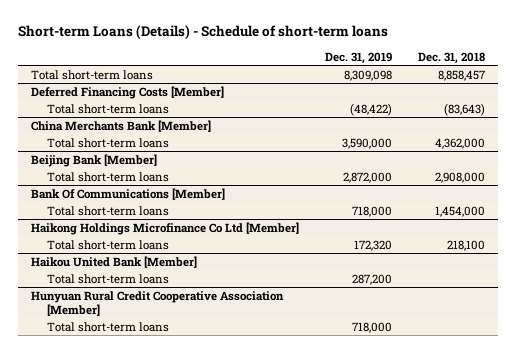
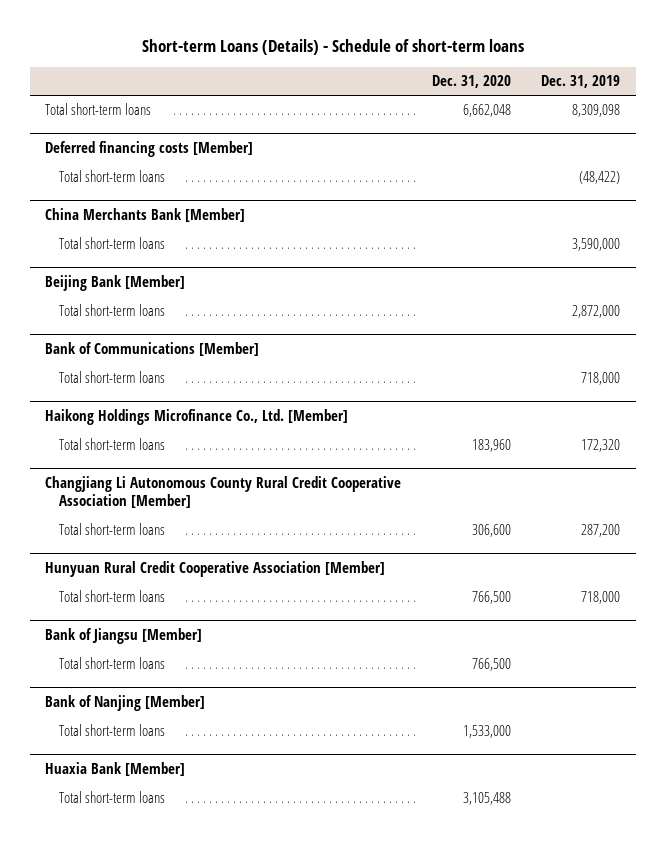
[417,51,485,64] Dec. 31, 2018 -> none
none -> [431,75,511,89] Dec. 31, 2020
[30,85,224,99] Deferred Financing Costs [Member] -> [44,141,253,158] Deferred financing costs [Member]
[30,187,225,200] Bank Of Communications [Member] -> [44,342,259,357] Bank of Communications [Member]
[30,221,299,235] Haikong Holdings Microfinance Co Ltd [Member] -> [44,409,348,426] Haikong Holdings Microfinance Co., Ltd. [Member]
[30,255,197,268] Haikou United Bank [Member] -> none
none -> [44,476,401,509] Changjiang Li Autonomous County Rural Credit Cooperative Association [Member]
none -> [44,628,202,645] Bank of Jiangsu [Member]
none -> [59,657,166,670] Total short-term loans
none -> [44,695,205,712] Bank of Nanjing [Member]
none -> [59,724,166,737] Total short-term loans
none -> [44,762,185,777] Huaxia Bank [Member]
none -> [59,791,166,804] Total short-term loans

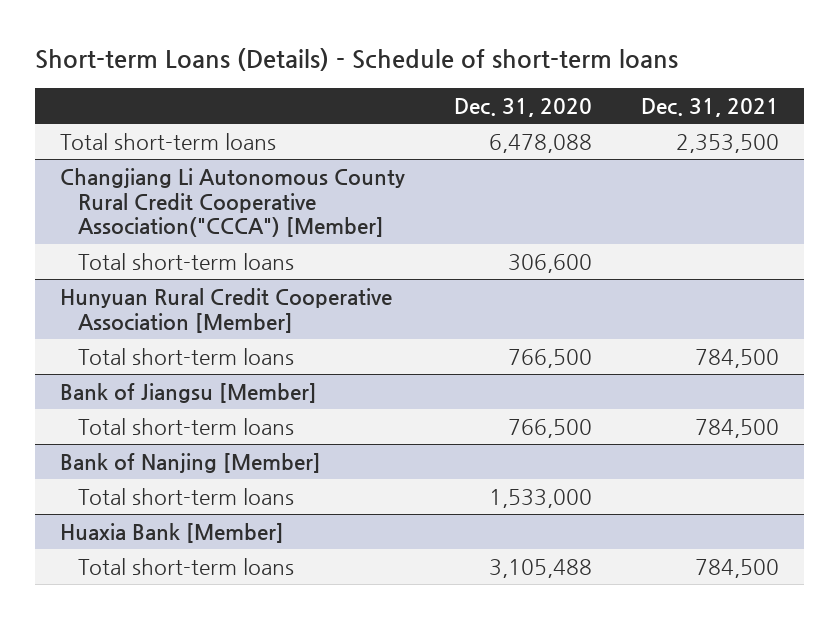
[541,75,621,89] Dec. 31, 2019 -> none
none -> [641,98,780,118] Dec. 31, 2021
[44,141,253,158] Deferred financing costs [Member] -> none
[59,170,166,183] Total short-term loans -> none
[44,208,245,223] China Merchants Bank [Member] -> none
[59,237,166,250] Total short-term loans -> none
[44,275,185,292] Beijing Bank [Member] -> none
[59,304,166,317] Total short-term loans -> none
[44,342,259,357] Bank of Communications [Member] -> none
[59,371,166,384] Total short-term loans -> none
[44,409,348,426] Haikong Holdings Microfinance Co., Ltd. [Member] -> none
[59,438,166,451] Total short-term loans -> none
[462,104,511,118] 6,662,048 -> [489,133,593,153] 6,478,088
[44,476,401,509] Changjiang Li Autonomous County Rural Credit Cooperative Association [Member] -> [59,167,405,238] Changjiang Li Autonomous County Rural Credit Cooperative Association("CCCA") [Member]

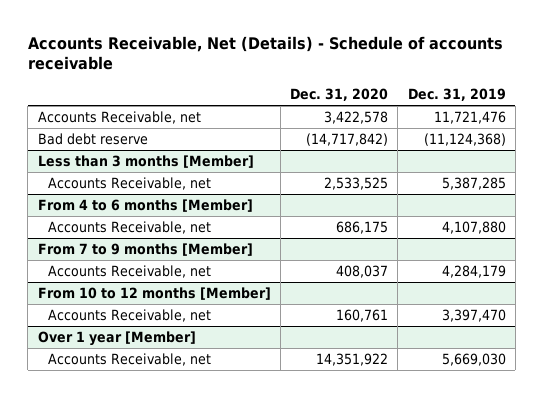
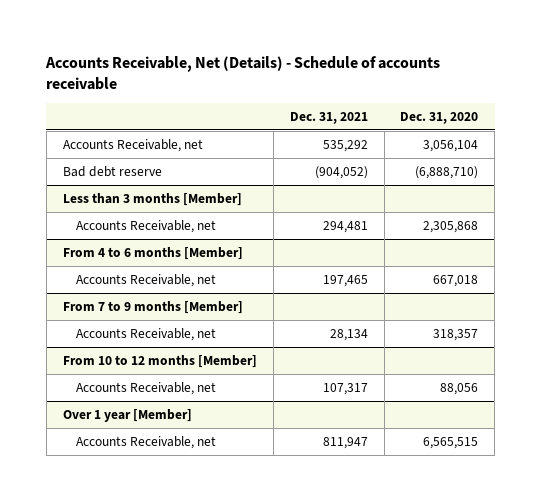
[407,87,506,101] Dec. 31, 2019 -> none
none -> [289,111,368,124] Dec. 31, 2021
[324,110,389,124] 3,422,578 -> [423,140,479,153] 3,056,104
[306,132,389,146] (14,717,842) -> [415,166,479,180] (6,888,710)
[324,176,389,190] 2,533,525 -> [423,221,479,234] 2,305,868
[336,220,389,234] 686,175 -> [433,275,479,288] 667,018
[336,264,389,278] 408,037 -> [433,329,479,342] 318,357
[336,308,389,322] 160,761 -> [440,383,479,396] 88,056
[316,352,389,366] 14,351,922 -> [423,437,479,450] 6,565,515

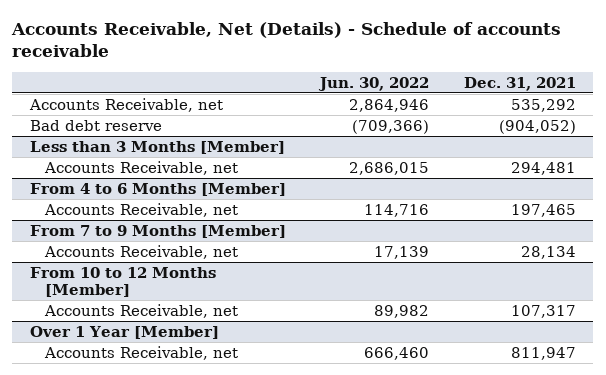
[400,111,479,124] Dec. 31, 2020 -> none
none -> [318,76,430,91] Jun. 30, 2022
[62,193,242,207] Less than 3 months [Member] -> [29,140,285,154] Less than 3 Months [Member]
[62,247,243,261] From 4 to 6 months [Member] -> [29,182,286,196] From 4 to 6 Months [Member]
[62,301,243,315] From 7 to 9 months [Member] -> [29,224,286,238] From 7 to 9 Months [Member]
[62,355,257,369] From 10 to 12 months [Member] -> [29,266,216,298] From 10 to 12 Months [Member]
[62,409,192,423] Over 1 year [Member] -> [29,325,219,339] Over 1 Year [Member]

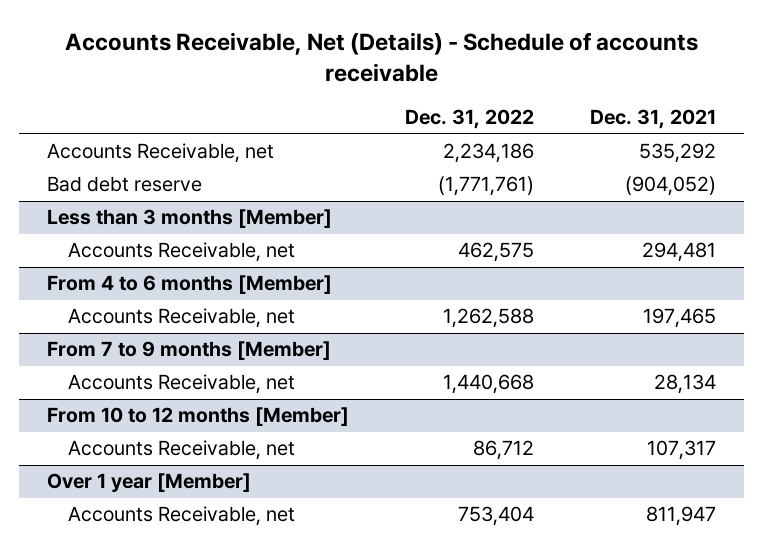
[318,76,430,91] Jun. 30, 2022 -> none
none -> [405,109,535,130] Dec. 31, 2022
[29,140,285,154] Less than 3 Months [Member] -> [47,209,333,229] Less than 3 months [Member]
[29,182,286,196] From 4 to 6 Months [Member] -> [47,275,333,295] From 4 to 6 months [Member]
[29,224,286,238] From 7 to 9 Months [Member] -> [47,341,332,361] From 7 to 9 months [Member]
[29,266,216,298] From 10 to 12 Months [Member] -> [47,407,350,427] From 10 to 12 months [Member]
[29,325,219,339] Over 1 Year [Member] -> [47,473,252,493] Over 1 year [Member]

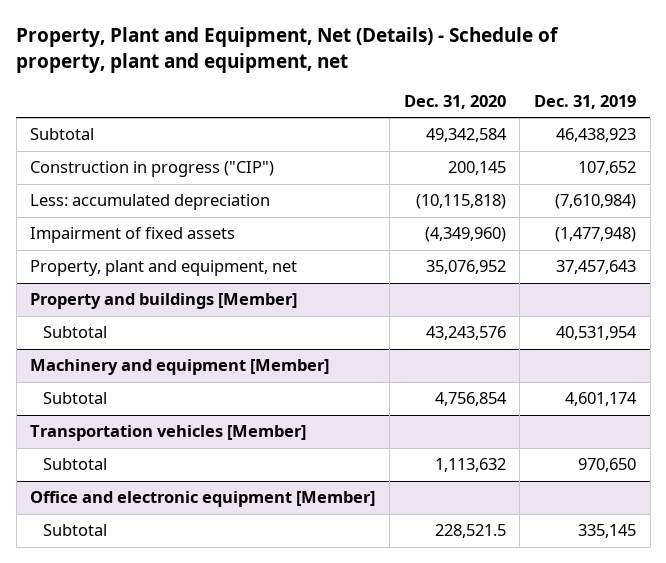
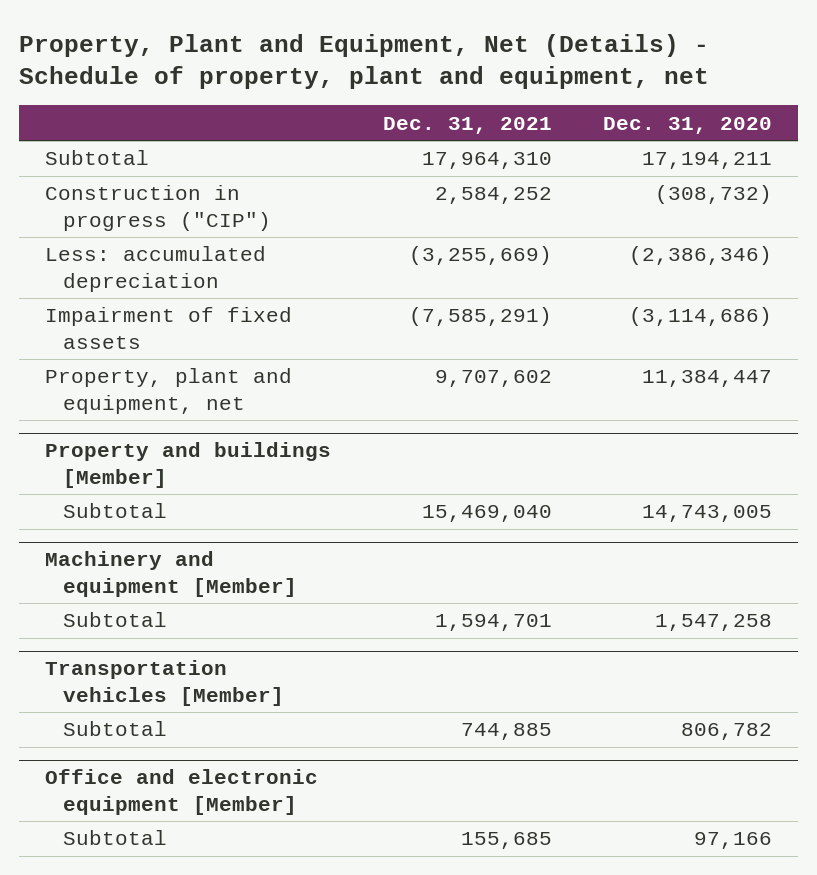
[534,94,637,109] Dec. 31, 2019 -> none
none -> [382,116,552,134] Dec. 31, 2021
[425,128,507,143] 49,342,584 -> [642,152,773,170] 17,194,211
[447,161,506,176] 200,145 -> [655,185,773,205] (308,732)
[415,194,506,210] (10,115,818) -> [629,246,773,266] (2,386,346)
[424,227,506,243] (4,349,960) -> [629,307,773,327] (3,114,686)
[425,260,506,275] 35,076,952 -> [642,370,773,388] 11,384,447
[425,326,506,341] 43,243,576 -> [642,505,773,523] 14,743,005
[434,392,507,407] 4,756,854 -> [655,614,773,632] 1,547,258
[434,458,506,473] 1,113,632 -> [681,723,773,741] 806,782
[434,524,506,539] 228,521.5 -> [694,832,773,850] 97,166

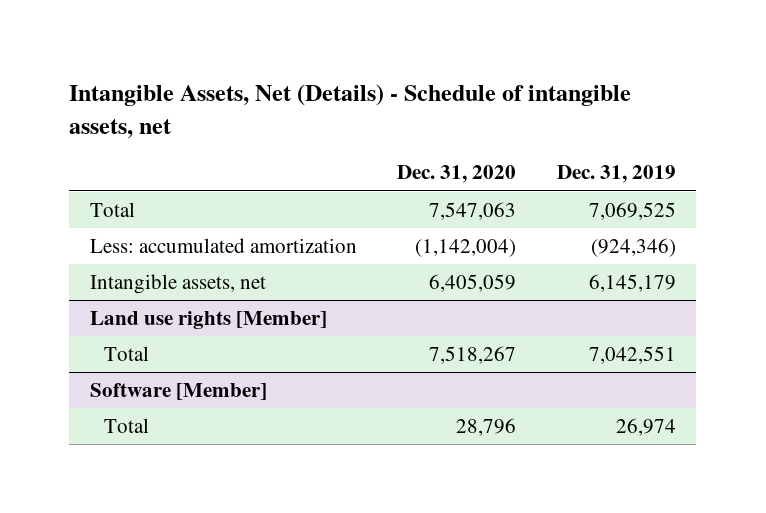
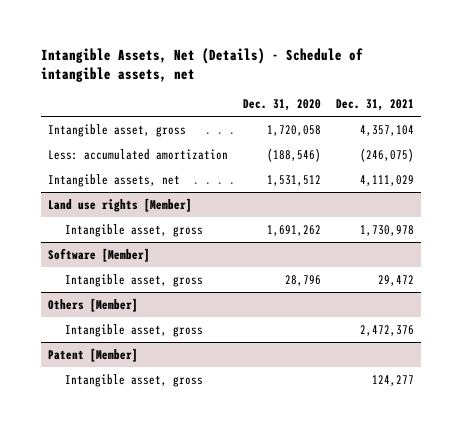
[556,165,676,184] Dec. 31, 2019 -> none
none -> [335,99,414,112] Dec. 31, 2021
[89,201,135,217] Total -> none
none -> [48,123,187,137] Intangible asset, gross
[415,238,517,257] (1,142,004) -> [266,147,321,162] (188,546)
[429,273,517,292] 6,405,059 -> [266,174,321,186] 1,531,512
[104,345,150,361] Total -> none
none -> [65,223,204,237] Intangible asset, gross
[104,417,150,433] Total -> [65,273,204,287] Intangible asset, gross
none -> [48,297,139,312] Others [Member]
none -> [65,323,204,337] Intangible asset, gross
none -> [48,347,139,362] Patent [Member]
none -> [65,373,204,387] Intangible asset, gross

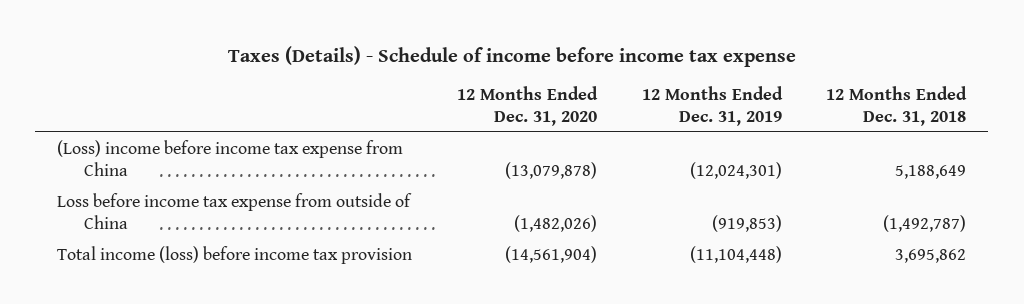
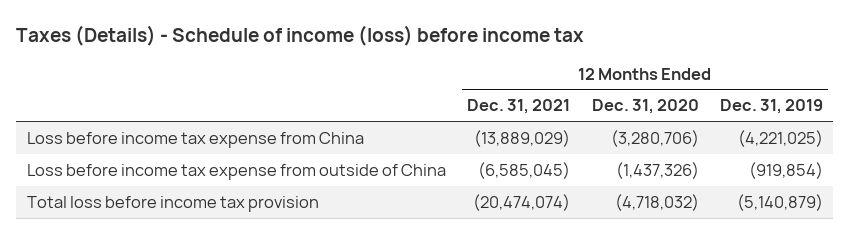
[227,45,796,67] Taxes (Details) - Schedule of income before income tax expense -> [16,24,585,46] Taxes (Details) - Schedule of income (loss) before income tax
[826,85,968,127] 12 Months Ended Dec. 31, 2018 -> none
none -> [467,99,571,115] Dec. 31, 2021
[57,139,404,176] (Loss) income before income tax expense from China -> [26,131,364,148] Loss before income tax expense from China
[504,161,597,179] (13,079,878) -> [610,129,699,147] (3,280,706)
[689,161,782,179] (12,024,301) -> [737,129,823,147] (4,221,025)
[513,214,597,232] (1,482,026) -> [615,161,699,179] (1,437,326)
[711,214,782,232] (919,853) -> [748,161,823,179] (919,854)
[57,245,413,264] Total income (loss) before income tax provision -> [26,195,319,212] Total loss before income tax provision
[504,245,597,263] (14,561,904) -> [614,193,699,211] (4,718,032)
[689,245,782,263] (11,104,448) -> [736,193,823,211] (5,140,879)

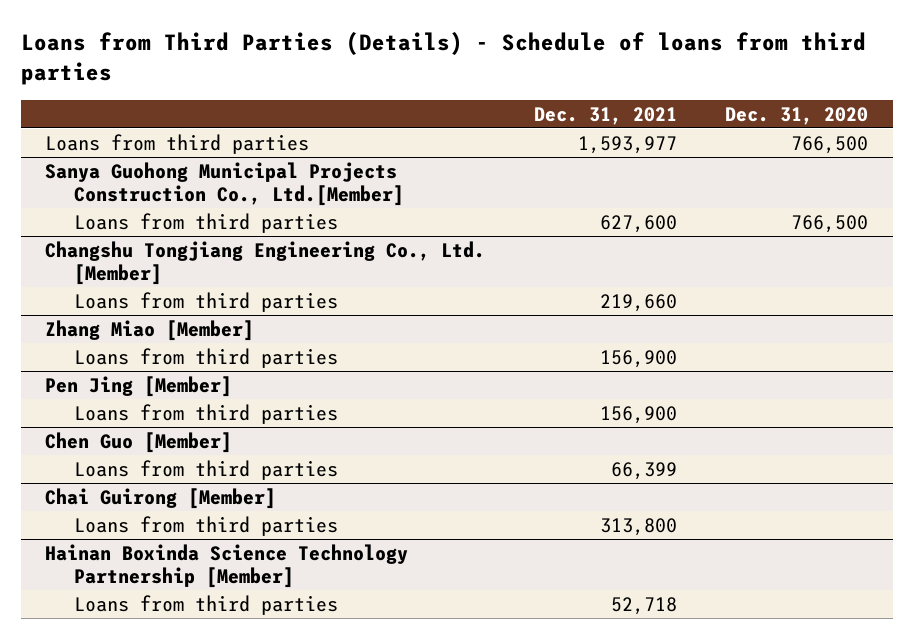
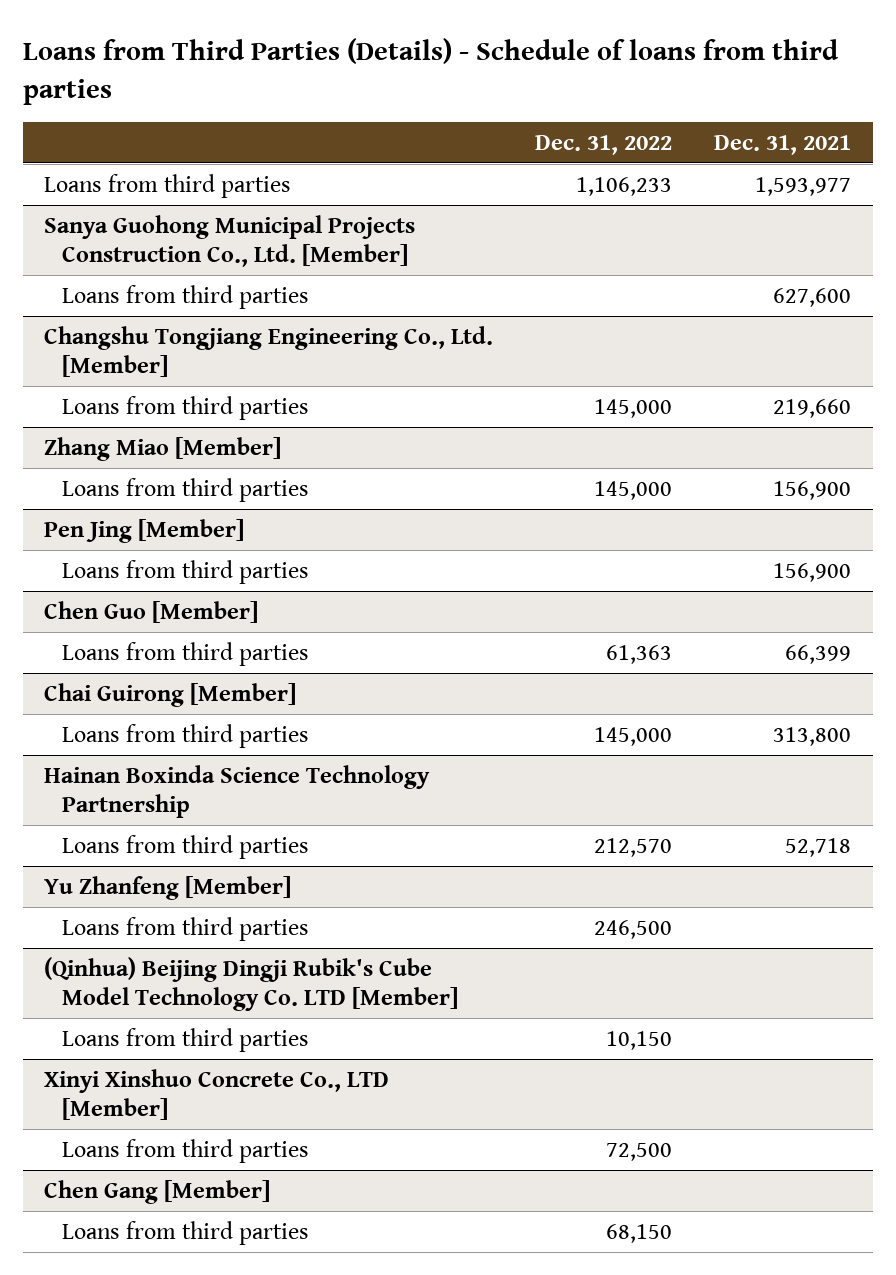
[725,106,869,125] Dec. 31, 2020 -> none
none -> [535,134,673,155] Dec. 31, 2022
[44,161,404,206] Sanya Guohong Municipal Projects Construction Co., Ltd.[Member] -> [44,214,416,267] Sanya Guohong Municipal Projects Construction Co., Ltd. [Member]
[44,543,408,588] Hainan Boxinda Science Technology Partnership [Member] -> [44,764,431,818] Hainan Boxinda Science Technology Partnership
none -> [44,875,292,900] Yu Zhanfeng [Member]
none -> [62,916,310,941] Loans from third parties
none -> [44,956,459,1011] (Qinhua) Beijing Dingji Rubik's Cube Model Technology Co. LTD [Member]
none -> [62,1027,310,1052] Loans from third parties
none -> [44,1068,390,1120] Xinyi Xinshuo Concrete Co., LTD [Member]
none -> [62,1138,310,1163] Loans from third parties
none -> [44,1179,271,1204] Chen Gang [Member]
none -> [62,1220,310,1245] Loans from third parties

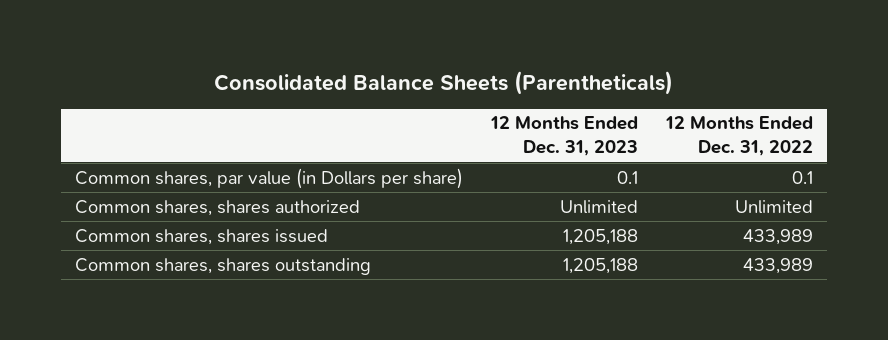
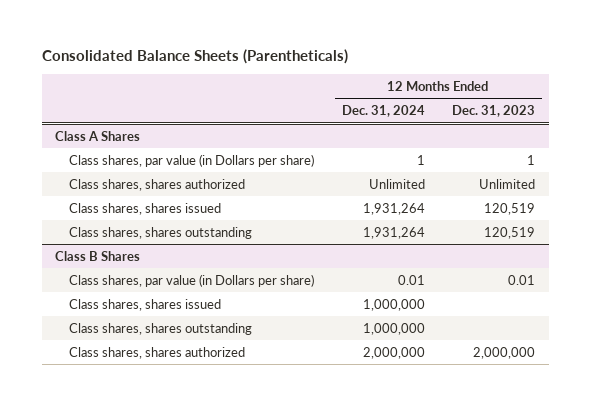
[665,116,814,157] 12 Months Ended Dec. 31, 2022 -> none
none -> [341,105,425,118] Dec. 31, 2024
none -> [55,130,141,141] Class A Shares
[75,167,464,189] Common shares, par value (in Dollars per share) -> [69,153,315,167] Class shares, par value (in Dollars per share)
[617,170,639,184] 0.1 -> [527,154,536,165] 1
[75,199,361,216] Common shares, shares authorized -> [69,178,246,191] Class shares, shares authorized
[75,228,329,245] Common shares, shares issued -> [69,202,222,215] Class shares, shares issued
[563,228,639,245] 1,205,188 -> [484,202,536,215] 120,519
[75,257,372,275] Common shares, shares outstanding -> [69,226,253,239] Class shares, shares outstanding
[563,257,639,274] 1,205,188 -> [484,226,536,239] 120,519
none -> [55,250,141,261] Class B Shares
none -> [69,273,315,287] Class shares, par value (in Dollars per share)
none -> [69,298,222,311] Class shares, shares issued
none -> [69,322,253,335] Class shares, shares outstanding
none -> [69,346,246,359] Class shares, shares authorized

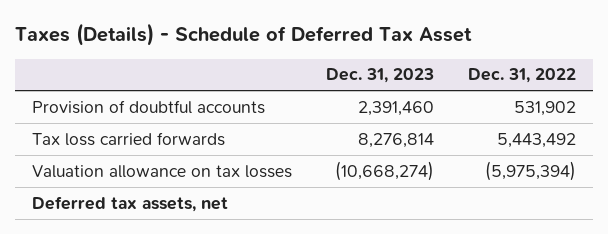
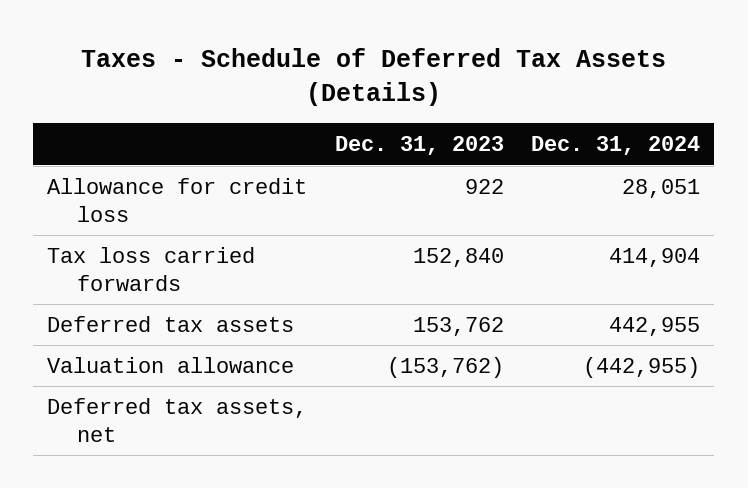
[14,23,472,47] Taxes (Details) - Schedule of Deferred Tax Asset -> [80,48,666,107] Taxes - Schedule of Deferred Tax Assets (Details)
[468,68,577,84] Dec. 31, 2022 -> none
none -> [531,136,701,156] Dec. 31, 2024
[31,99,265,114] Provision of doubtful accounts -> none
none -> [47,177,308,222] Allowance for credit loss
[358,132,435,148] 8,276,814 -> [412,247,504,267] 152,840
none -> [47,315,295,332] Deferred tax assets
[31,164,292,178] Valuation allowance on tax losses -> [47,356,295,373] Valuation allowance
[335,160,435,181] (10,668,274) -> [386,356,504,378] (153,762)

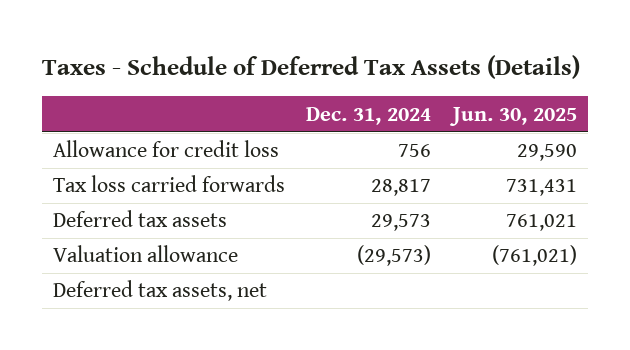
[334,136,504,156] Dec. 31, 2023 -> none
none -> [449,106,578,126] Jun. 30, 2025
[622,178,701,198] 28,051 -> [398,144,432,158] 756
[609,247,701,267] 414,904 -> [371,179,432,197] 28,817
[609,316,701,336] 442,955 -> [371,214,432,232] 29,573
[583,356,701,378] (442,955) -> [357,245,432,267] (29,573)

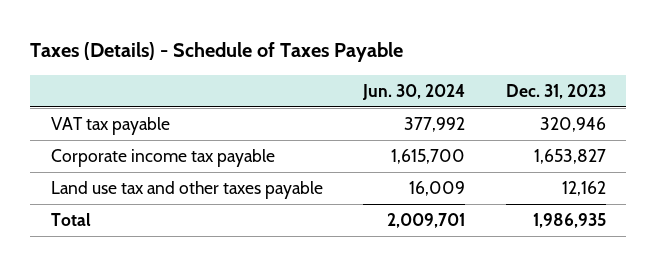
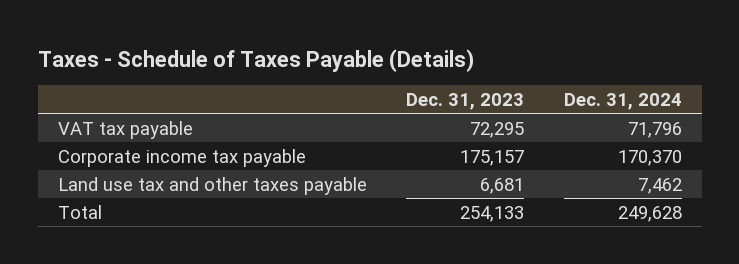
[30,42,404,63] Taxes (Details) - Schedule of Taxes Payable -> [37,48,474,72] Taxes - Schedule of Taxes Payable (Details)
[362,83,466,100] Jun. 30, 2024 -> none
none -> [563,93,682,111] Dec. 31, 2024
[539,117,606,133] 320,946 -> [470,121,525,138] 72,295
[533,149,606,165] 1,653,827 -> [460,149,525,166] 175,157
[561,181,606,197] 12,162 -> [480,177,525,194] 6,681
[532,213,606,229] 1,986,935 -> [460,205,525,222] 254,133

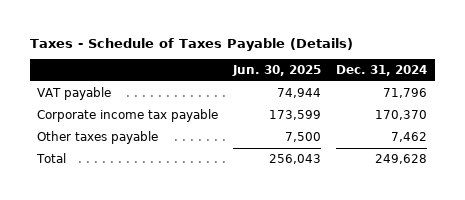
[406,93,525,111] Dec. 31, 2023 -> none
none -> [232,65,322,77] Jun. 30, 2025
[57,120,193,139] VAT tax payable -> [37,86,112,100] VAT payable
[57,176,367,195] Land use tax and other taxes payable -> [37,130,159,144] Other taxes payable

